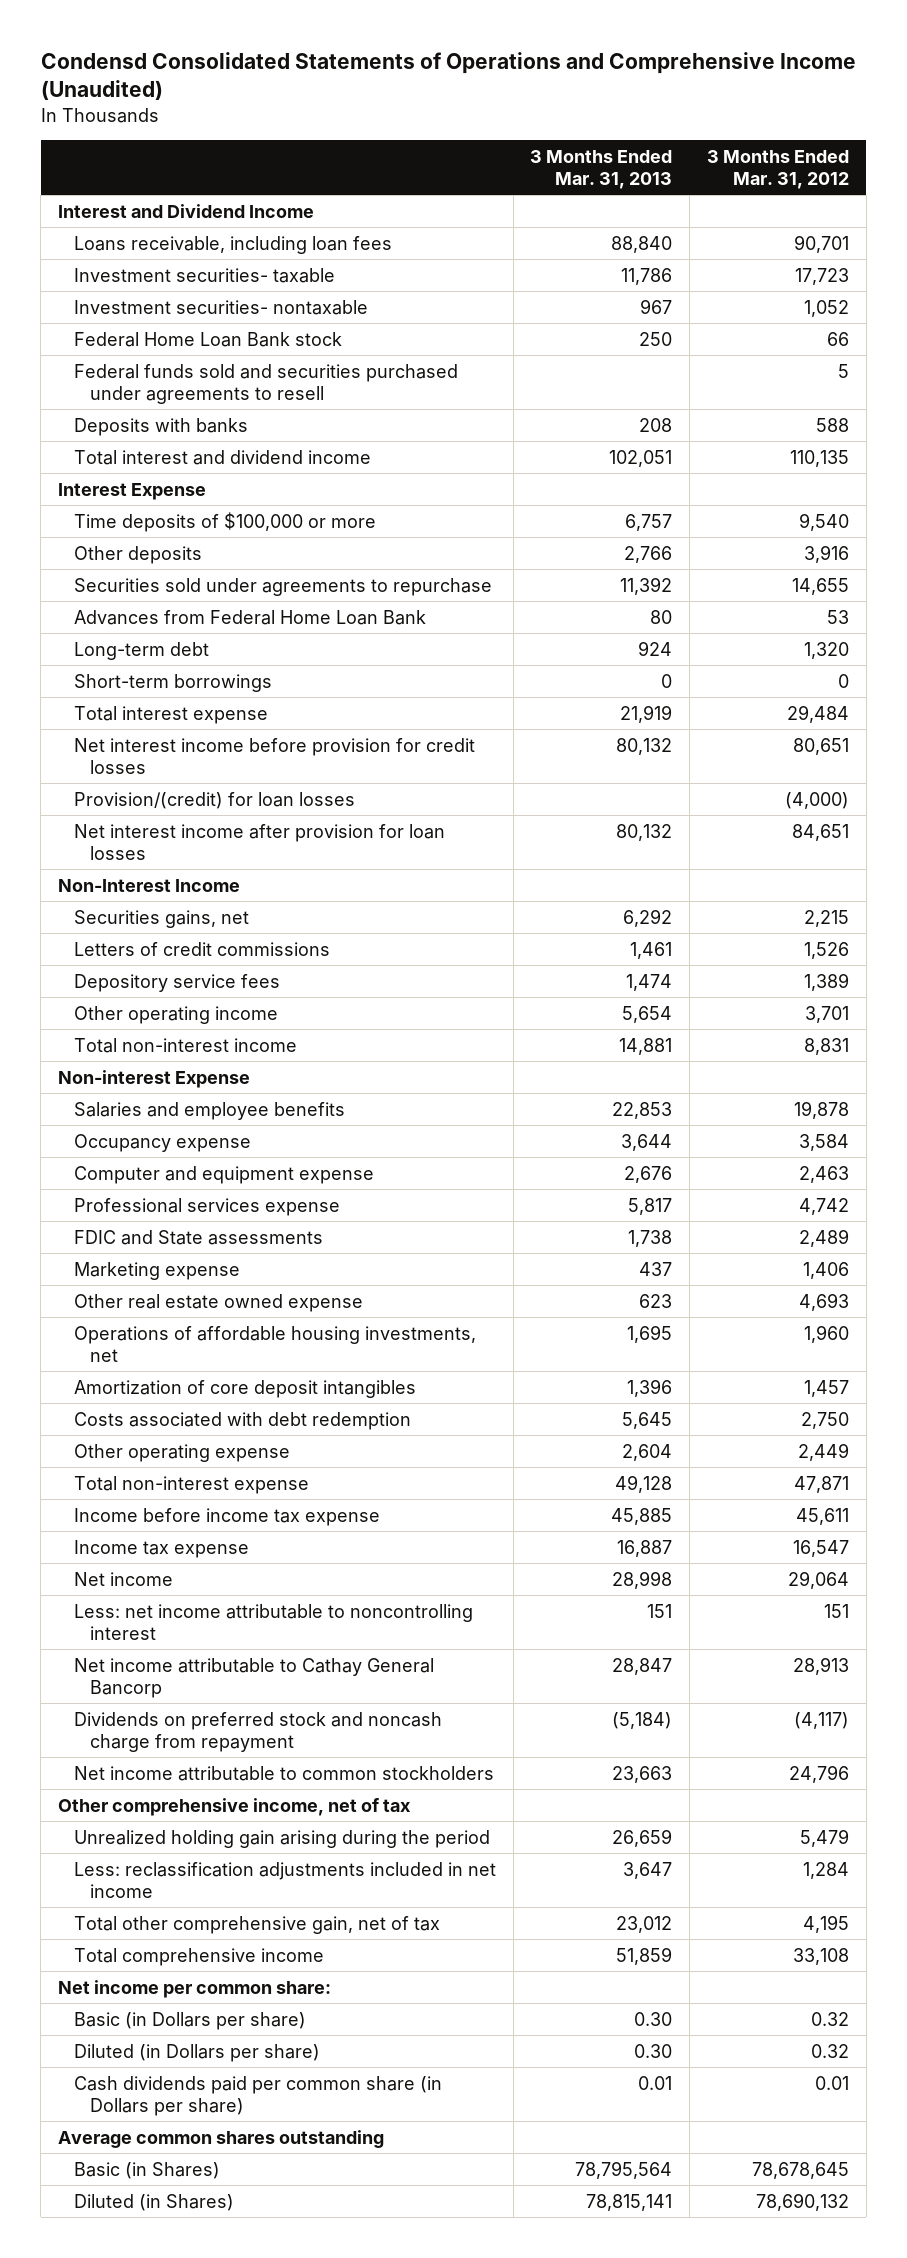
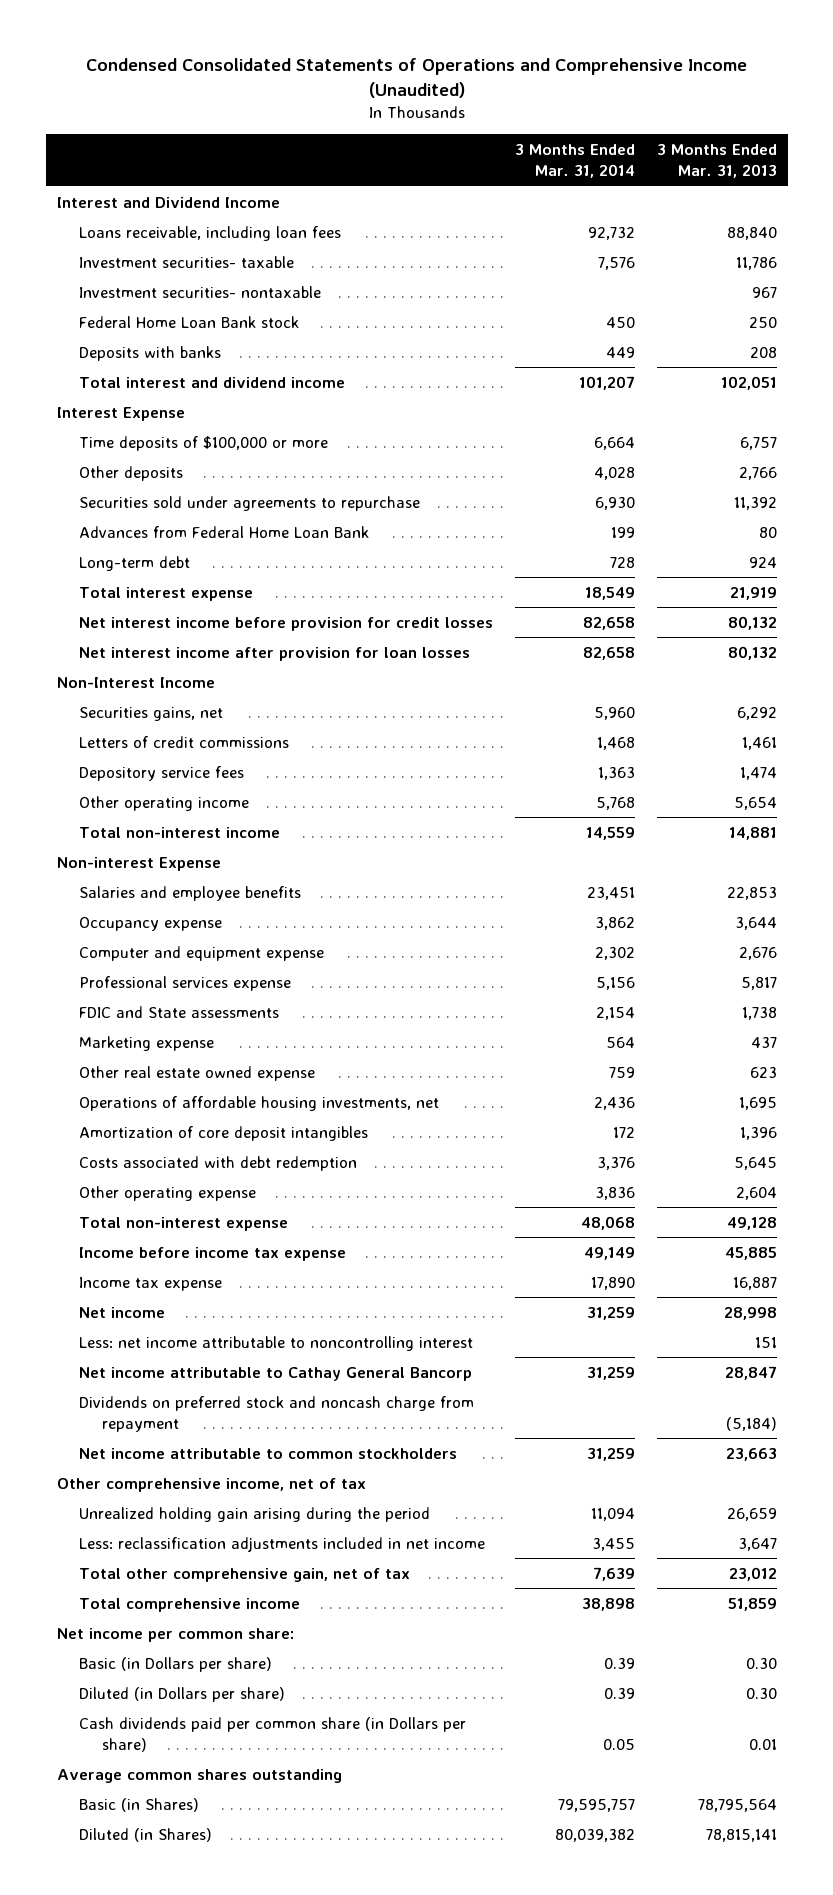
[40,52,856,101] Condensd Consolidated Statements of Operations and Comprehensive Income (Unaudited) -> [85,57,747,99] Condensed Consolidated Statements of Operations and Comprehensive Income (Unaudited)
[706,149,849,189] 3 Months Ended Mar. 31, 2012 -> none
none -> [515,144,636,178] 3 Months Ended Mar. 31, 2014
[73,363,458,404] Federal funds sold and securities purchased under agreements to resell -> none
[73,673,272,692] Short-term borrowings -> none
[73,791,355,809] Provision/(credit) for loan losses -> none

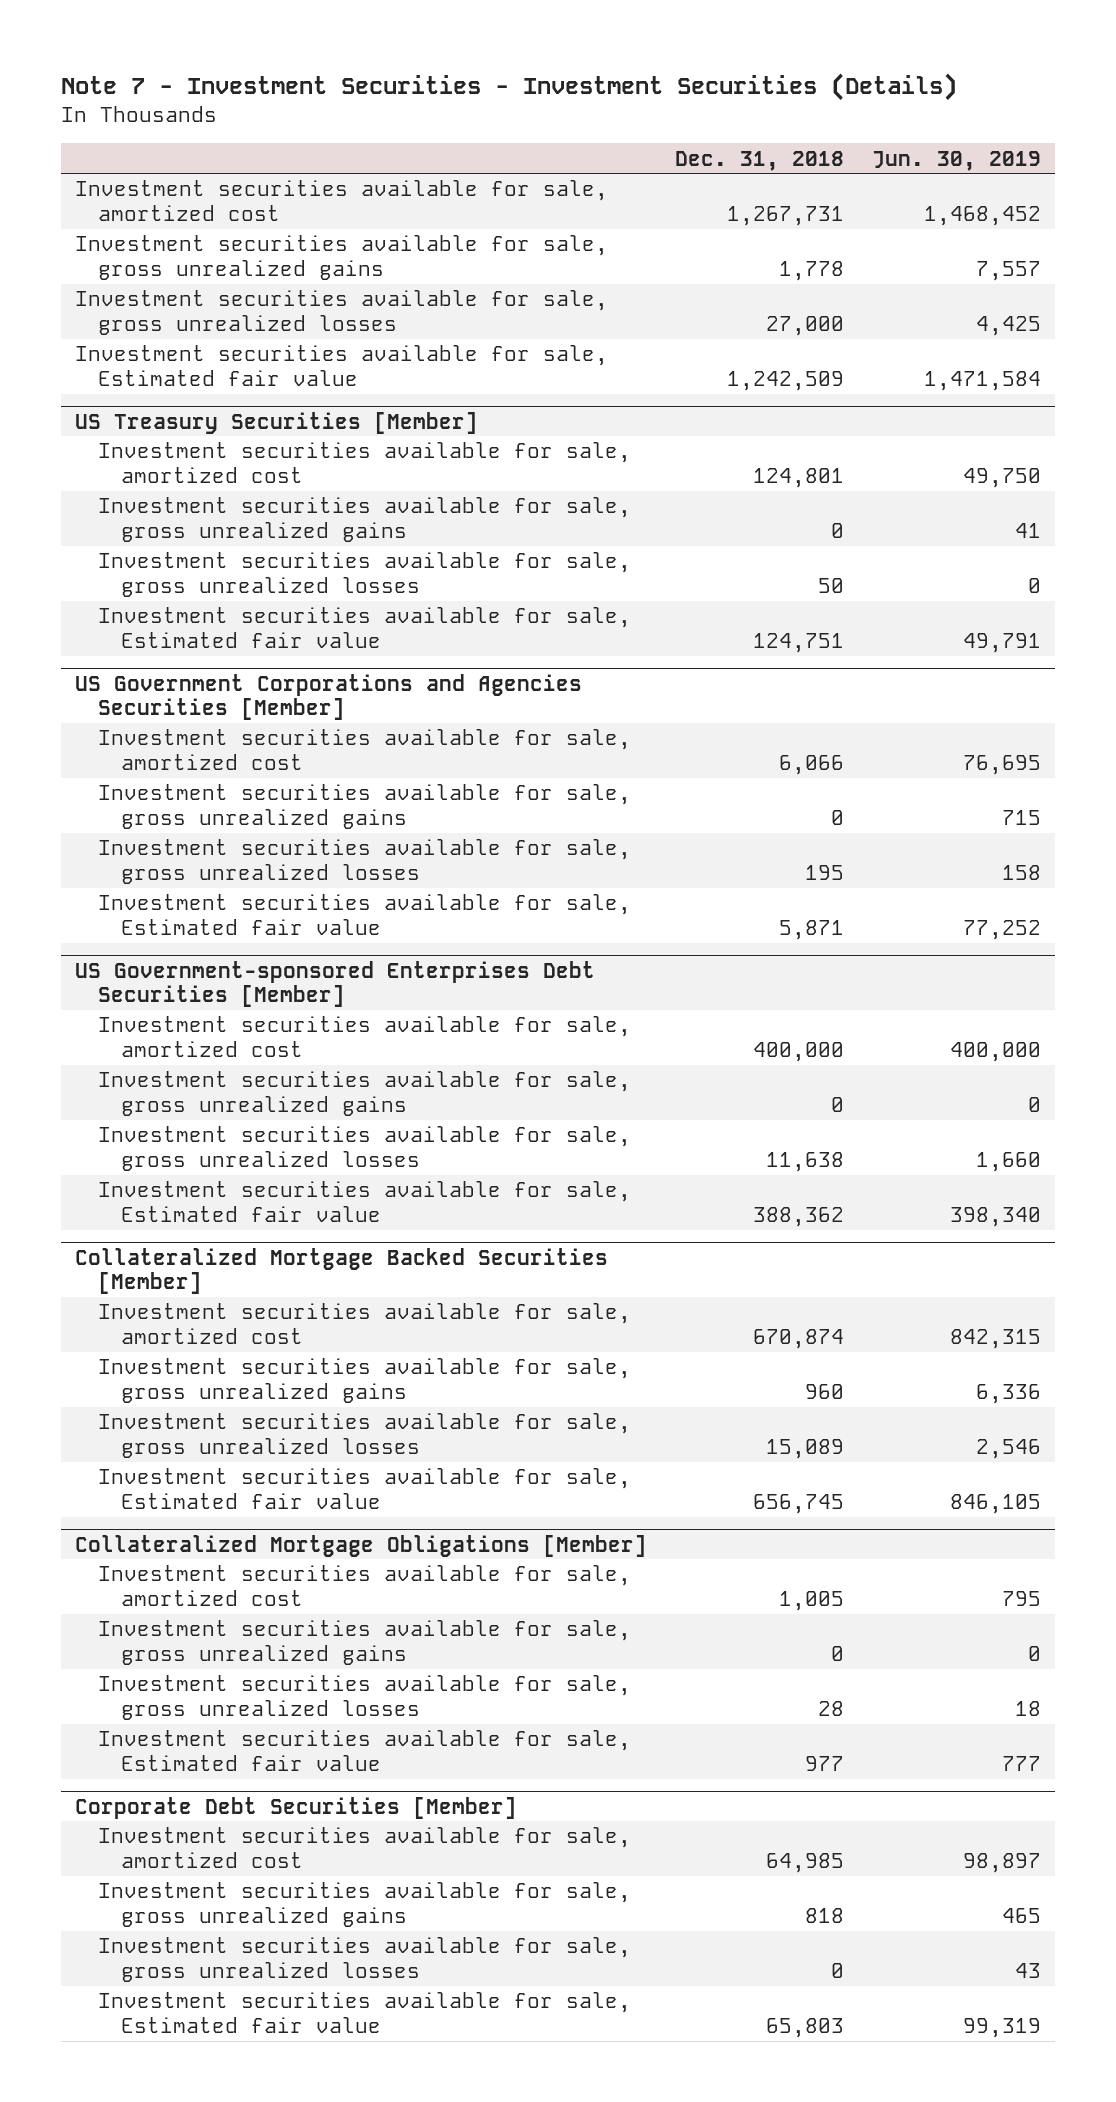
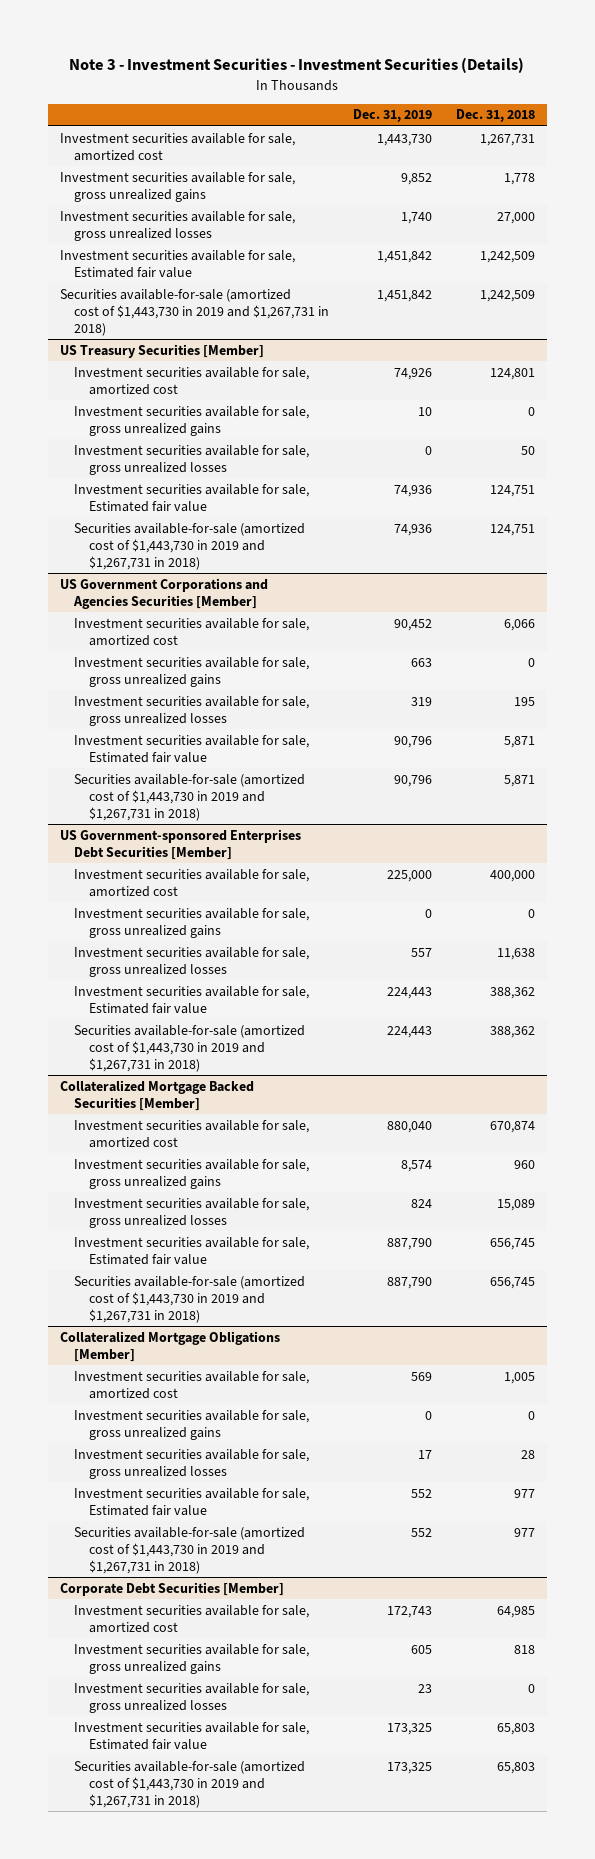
[61,72,958,101] Note 7 - Investment Securities - Investment Securities (Details) -> [69,57,525,74] Note 3 - Investment Securities - Investment Securities (Details)
[871,150,1041,171] Jun. 30, 2019 -> none
none -> [353,109,433,123] Dec. 31, 2019
none -> [60,288,330,336] Securities available-for-sale (amortized cost of $1,443,730 in 2019 and $1,267,731 in 2018)
none -> [74,522,306,570] Securities available-for-sale (amortized cost of $1,443,730 in 2019 and $1,267,731 in 2018)
none -> [74,773,306,821] Securities available-for-sale (amortized cost of $1,443,730 in 2019 and $1,267,731 in 2018)
none -> [74,1024,306,1072] Securities available-for-sale (amortized cost of $1,443,730 in 2019 and $1,267,731 in 2018)
none -> [74,1275,306,1323] Securities available-for-sale (amortized cost of $1,443,730 in 2019 and $1,267,731 in 2018)
none -> [74,1526,306,1574] Securities available-for-sale (amortized cost of $1,443,730 in 2019 and $1,267,731 in 2018)
none -> [74,1760,306,1808] Securities available-for-sale (amortized cost of $1,443,730 in 2019 and $1,267,731 in 2018)

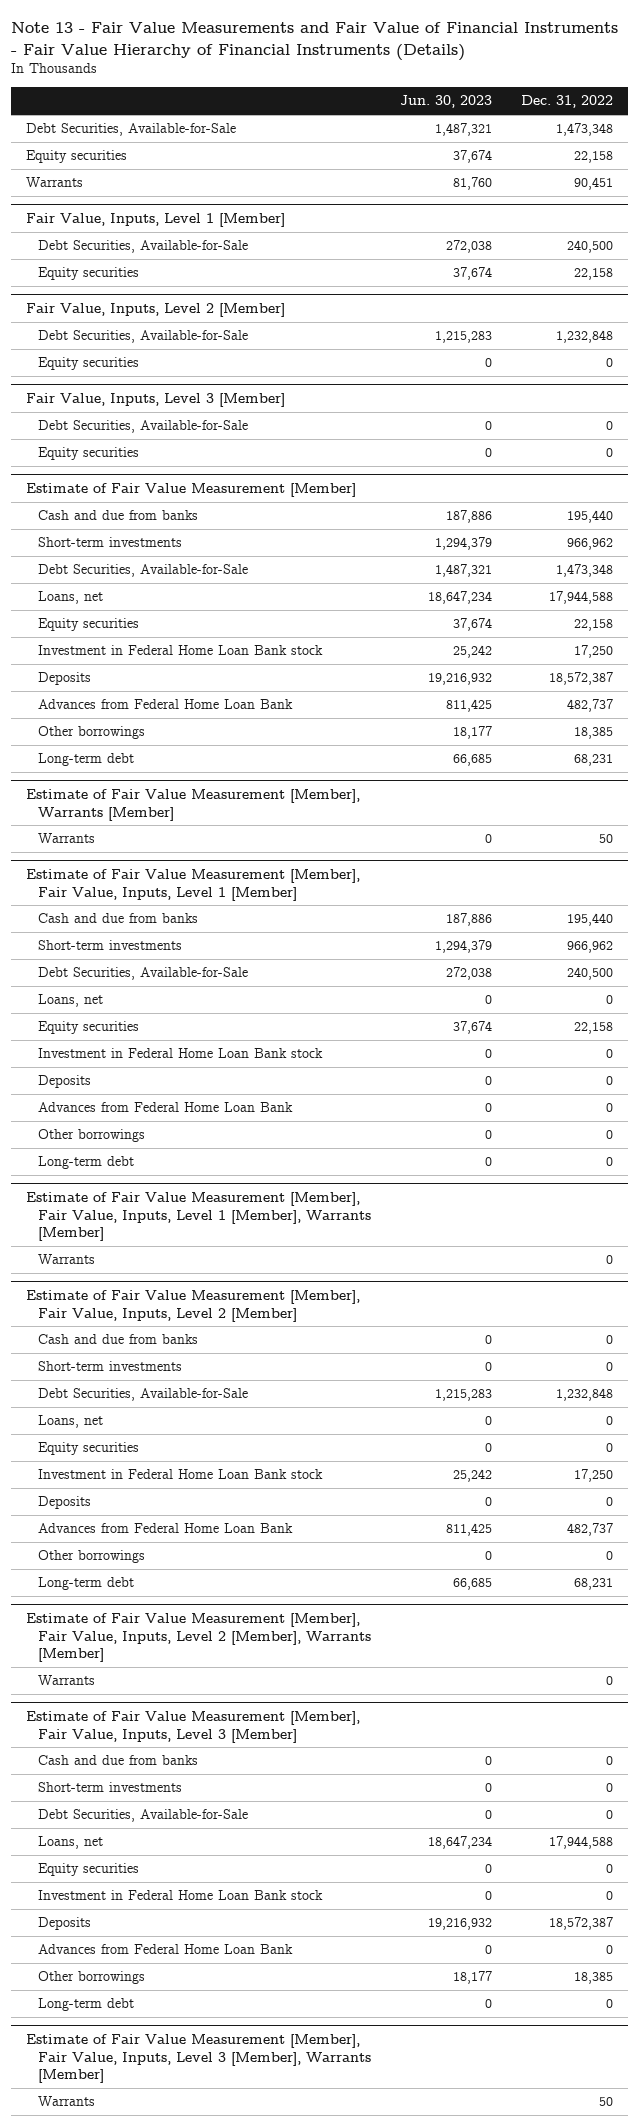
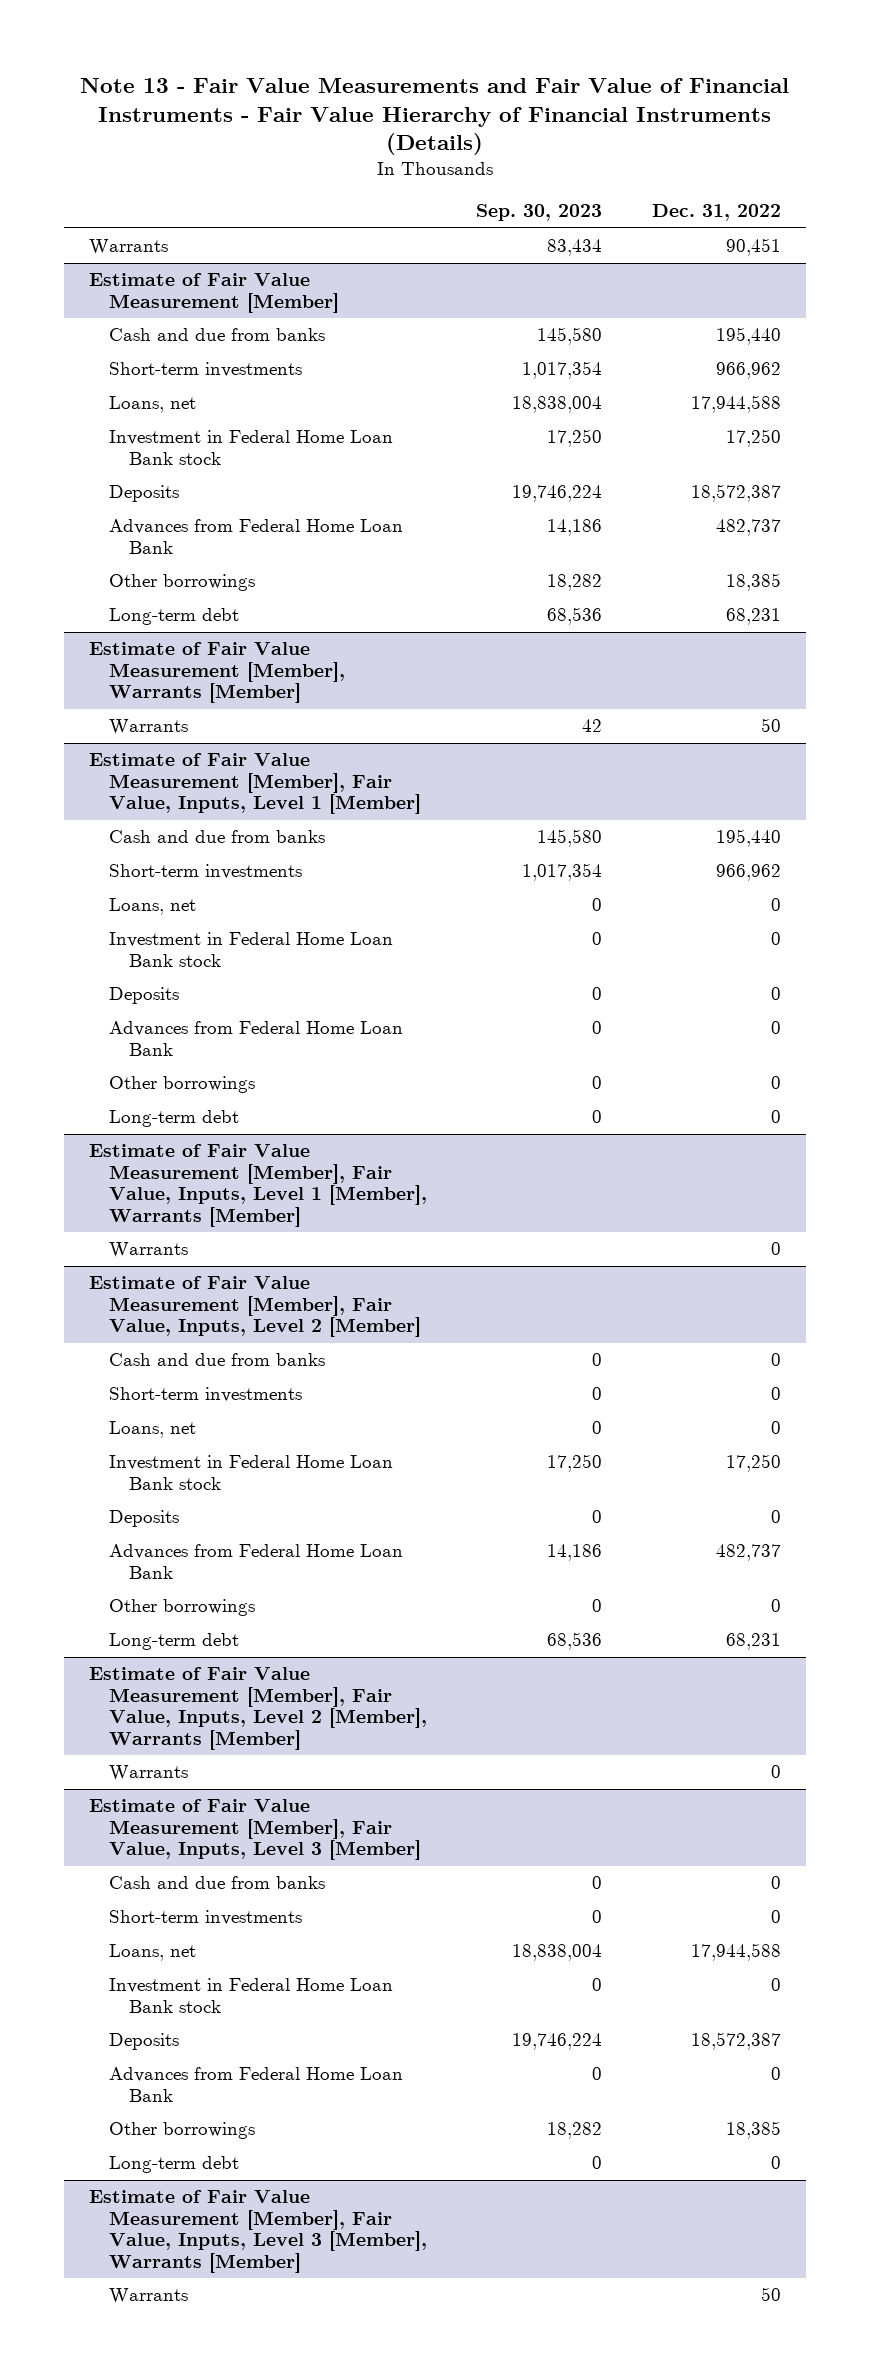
[399,95,492,109] Jun. 30, 2023 -> none
none -> [476,204,603,222] Sep. 30, 2023
[25,123,236,137] Debt Securities, Available-for-Sale -> none
[25,150,127,164] Equity securities -> none
[25,213,285,228] Fair Value, Inputs, Level 1 [Member] -> none
[37,240,248,254] Debt Securities, Available-for-Sale -> none
[37,267,139,281] Equity securities -> none
[25,303,285,318] Fair Value, Inputs, Level 2 [Member] -> none
[37,330,248,344] Debt Securities, Available-for-Sale -> none
[37,357,139,371] Equity securities -> none
[25,393,285,408] Fair Value, Inputs, Level 3 [Member] -> none
[37,420,248,434] Debt Securities, Available-for-Sale -> none
[37,447,139,461] Equity securities -> none
[37,564,248,578] Debt Securities, Available-for-Sale -> none
[37,618,139,632] Equity securities -> none
[37,967,248,981] Debt Securities, Available-for-Sale -> none
[37,1021,139,1035] Equity securities -> none
[37,1388,248,1402] Debt Securities, Available-for-Sale -> none
[37,1442,139,1456] Equity securities -> none
[37,1809,248,1823] Debt Securities, Available-for-Sale -> none
[37,1863,139,1877] Equity securities -> none

